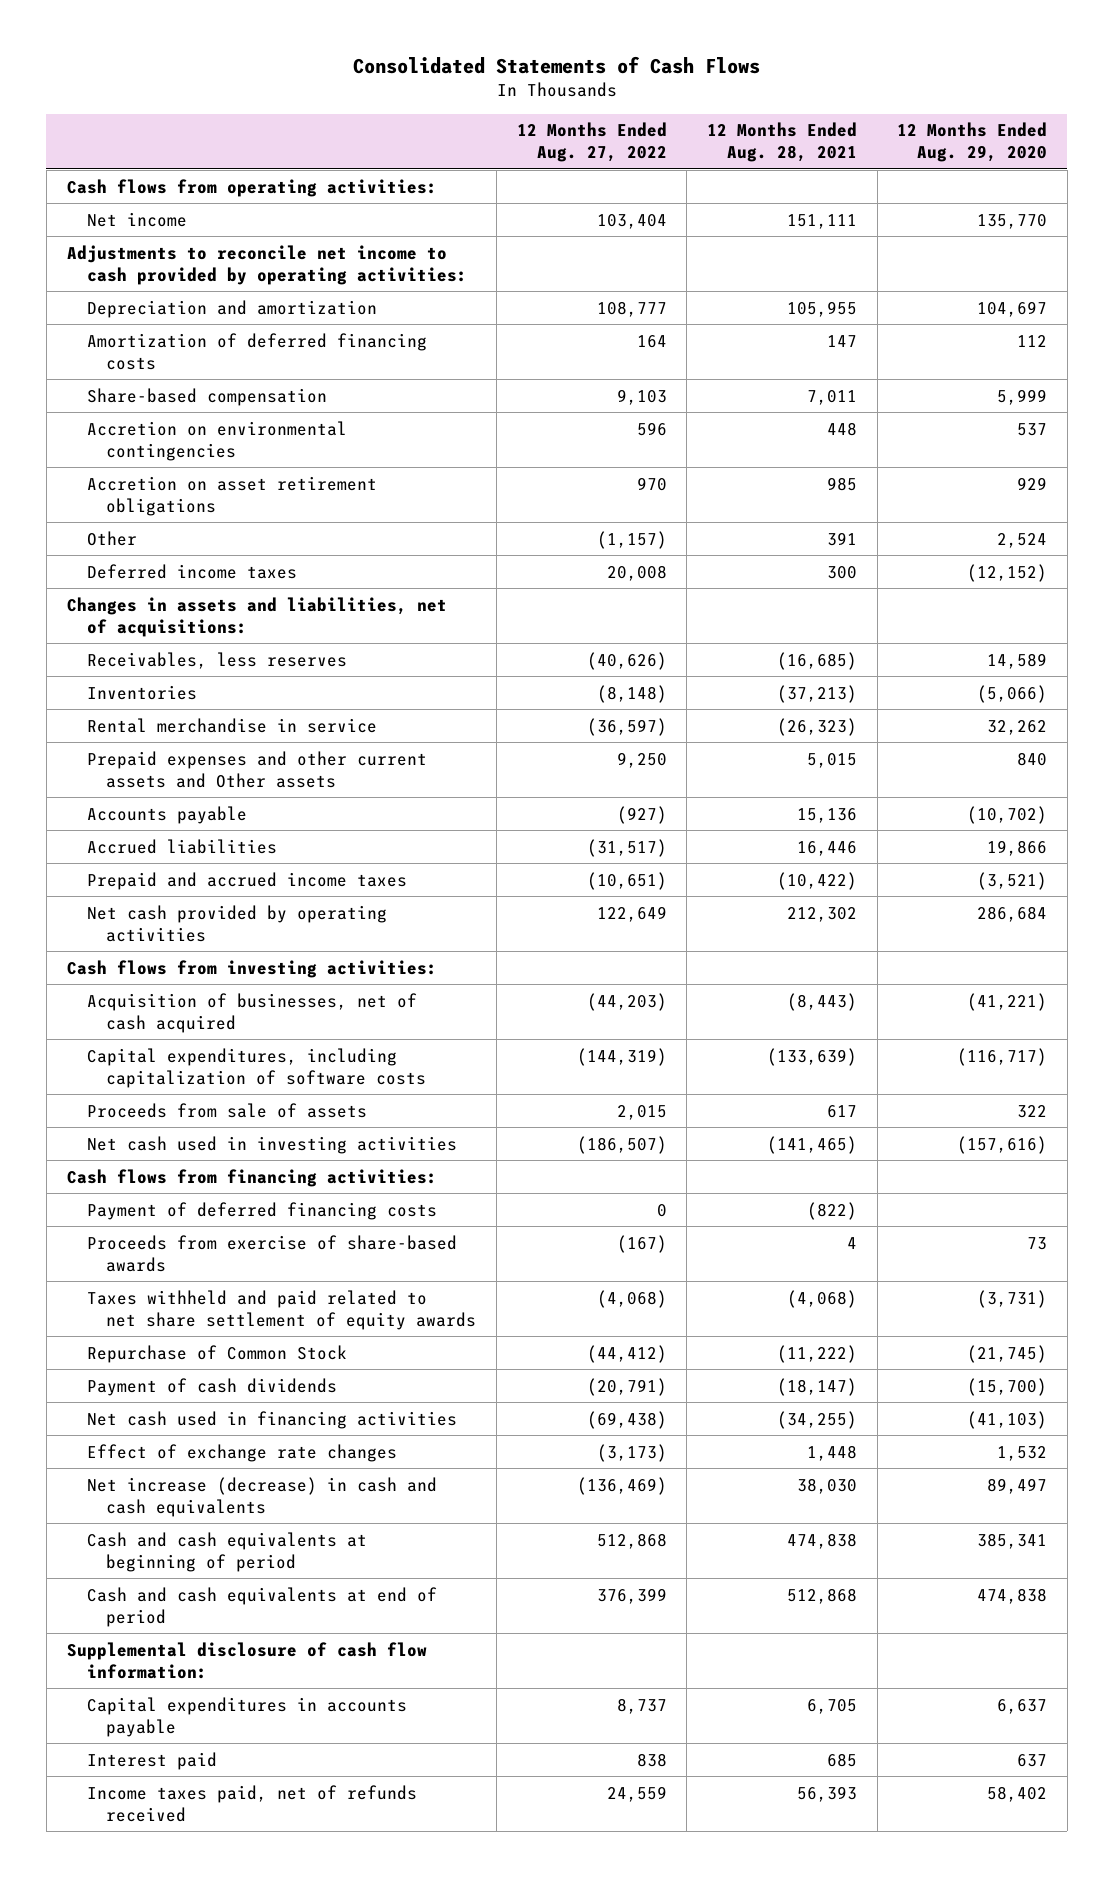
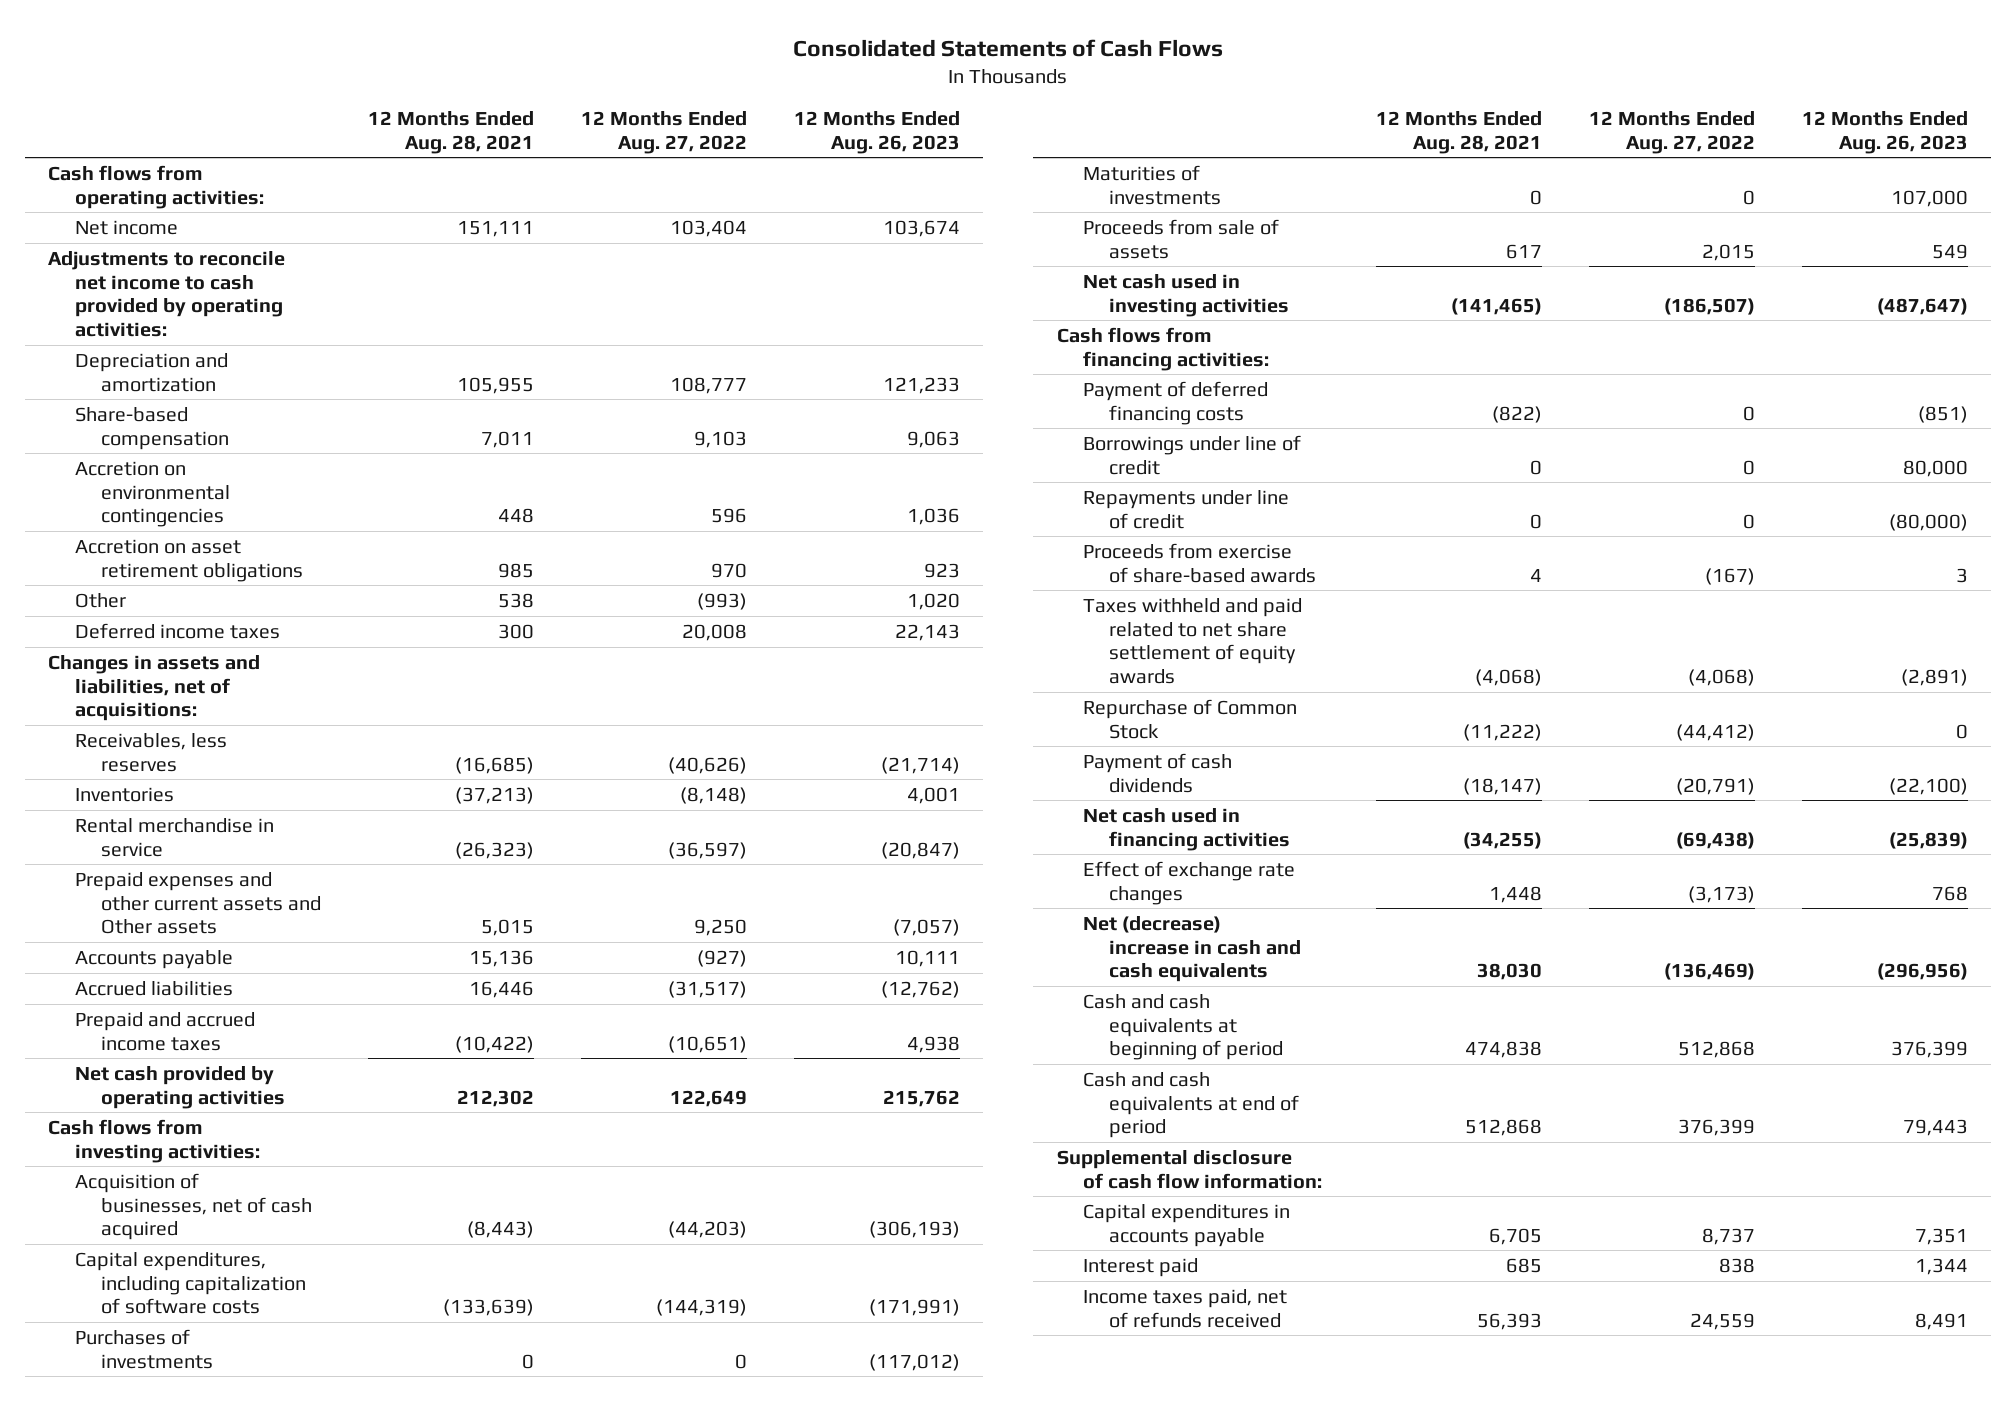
[897,122,1048,163] 12 Months Ended Aug. 29, 2020 -> none
none -> [793,110,960,154] 12 Months Ended Aug. 26, 2023
[86,332,427,370] Amortization of deferred financing costs -> none
[596,530,667,549] (1,157) -> [696,592,747,610] (993)
[827,531,858,546] 391 -> [497,592,534,608] 538
none -> [74,1328,213,1369] Purchases of investments
none -> [1082,164,1221,205] Maturities of investments
none -> [1082,434,1301,475] Borrowings under line of credit
none -> [1082,489,1289,529] Repayments under line of credit
[86,1476,437,1517] Net increase (decrease) in cash and cash equivalents -> [1082,915,1301,983] Net (decrease) increase in cash and cash equivalents

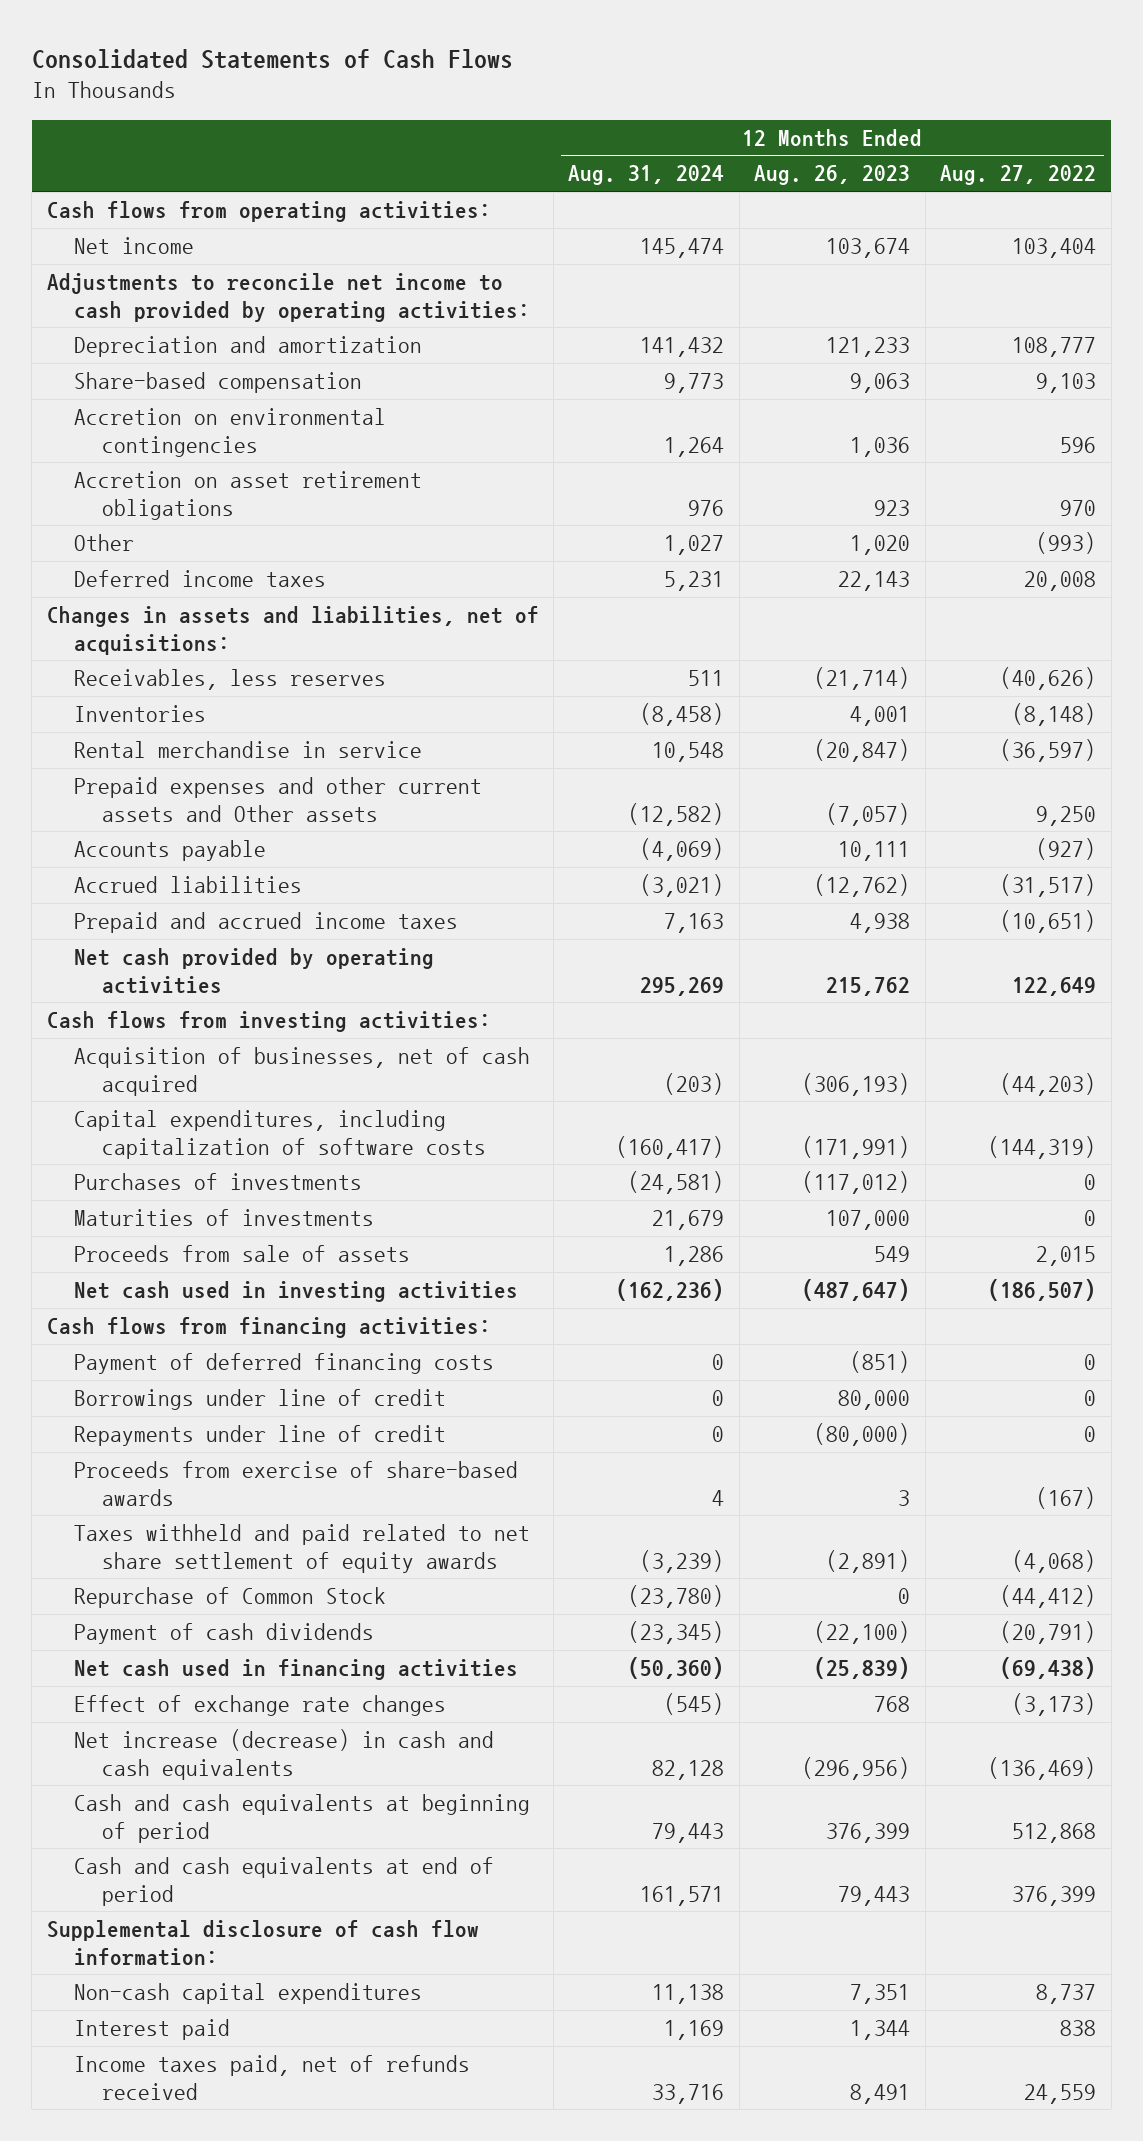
[367,110,534,154] 12 Months Ended Aug. 28, 2021 -> none
none -> [568,165,725,186] Aug. 31, 2024
[1082,915,1301,983] Net (decrease) increase in cash and cash equivalents -> [74,1729,495,1780] Net increase (decrease) in cash and cash equivalents
[1082,1203,1290,1247] Capital expenditures in accounts payable -> [74,1983,423,2005] Non-cash capital expenditures

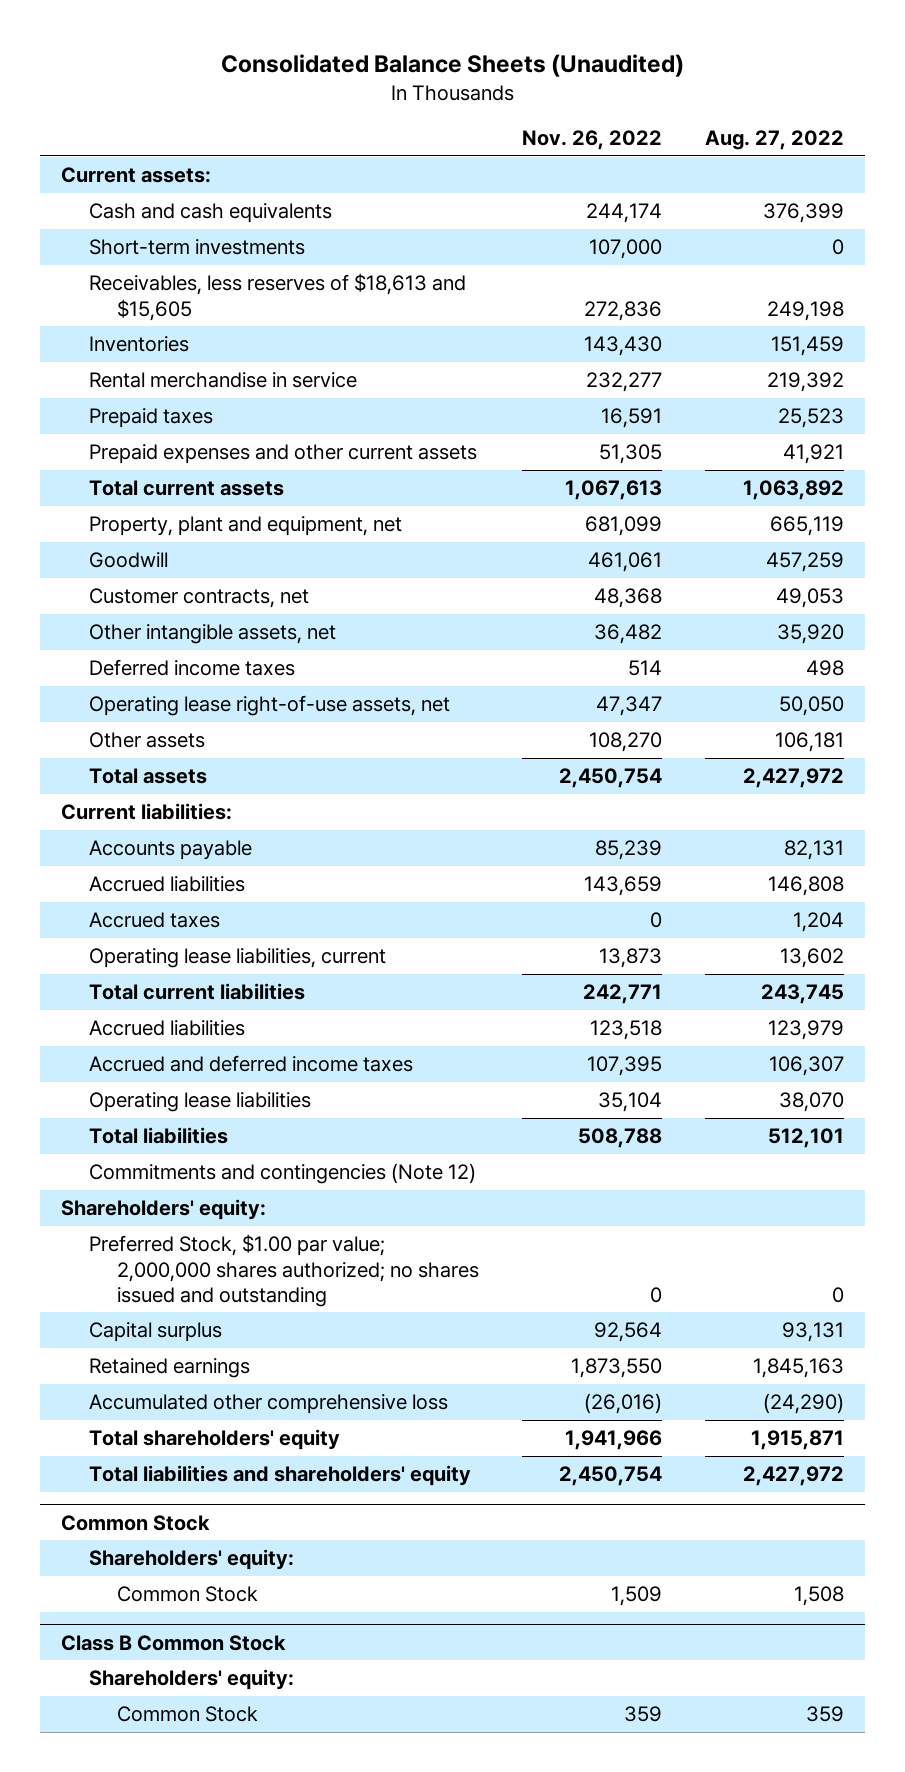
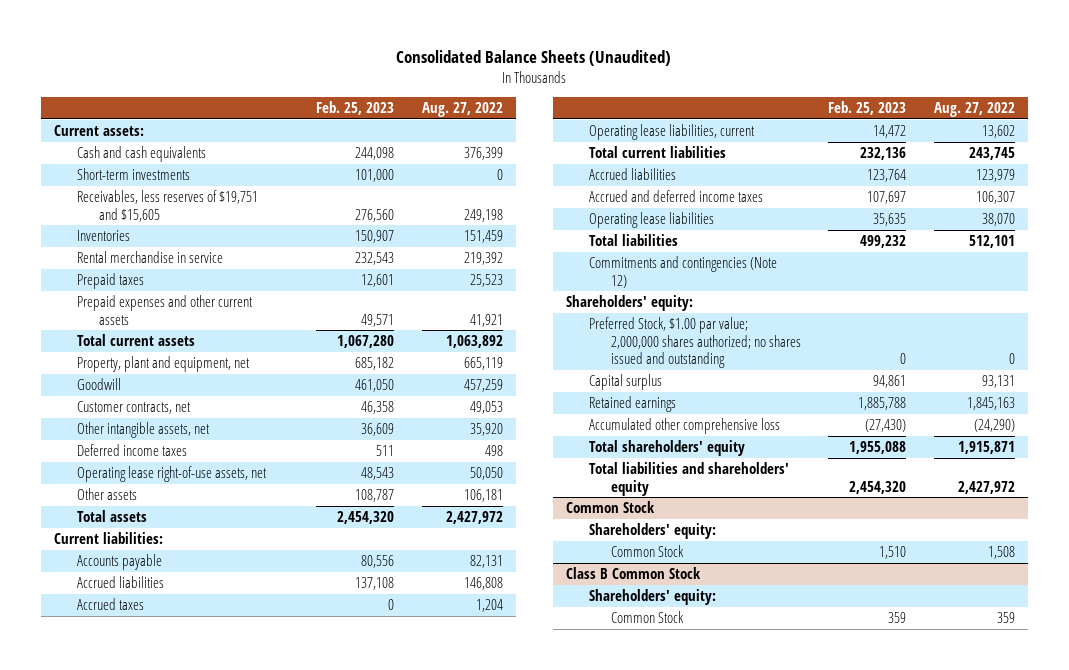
[521,130,662,151] Nov. 26, 2022 -> none
none -> [316,101,395,116] Feb. 25, 2023
[89,273,467,321] Receivables, less reserves of $18,613 and $15,605 -> [76,189,258,222] Receivables, less reserves of $19,751 and $15,605

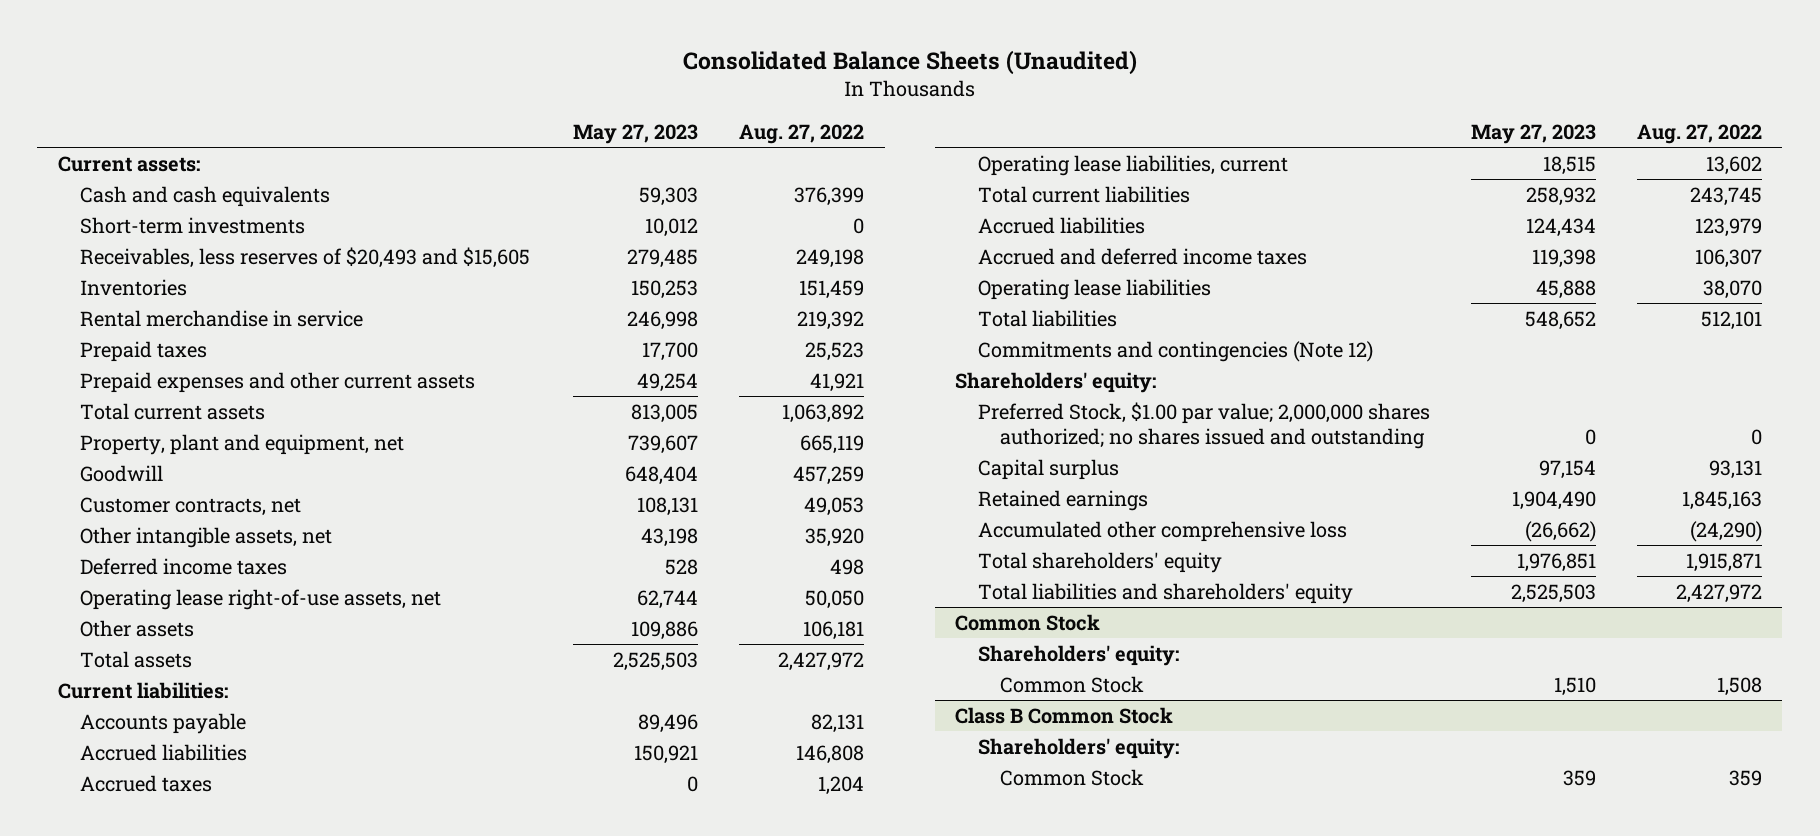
[316,101,395,116] Feb. 25, 2023 -> none
none -> [573,123,699,144] May 27, 2023
[76,189,258,222] Receivables, less reserves of $19,751 and $15,605 -> [80,246,531,268] Receivables, less reserves of $20,493 and $15,605

